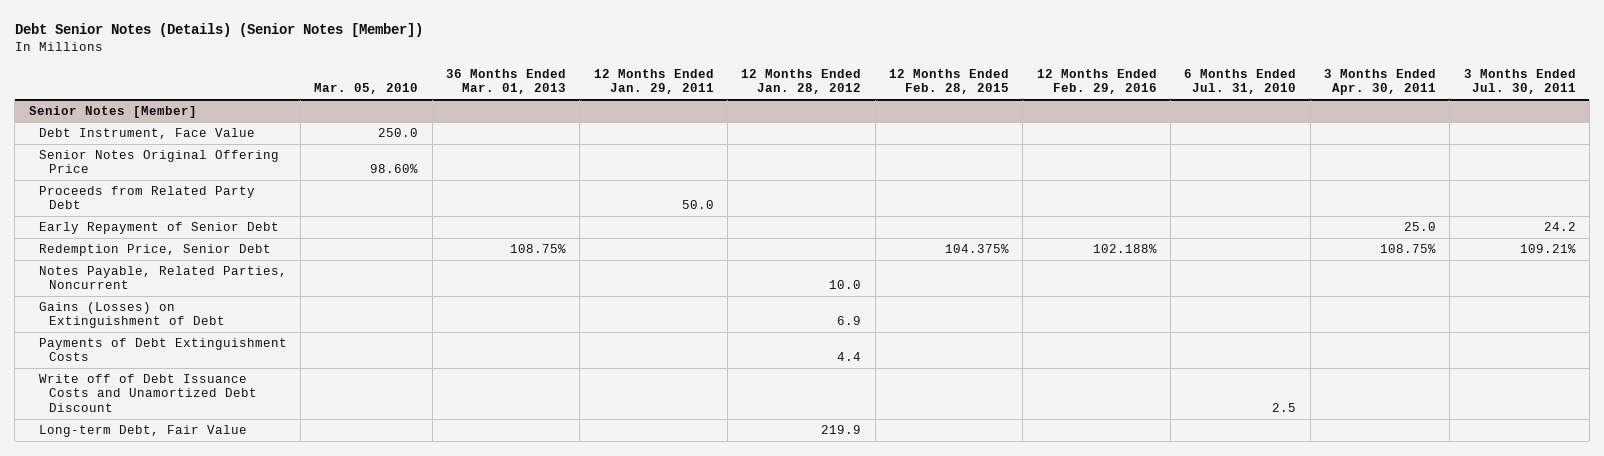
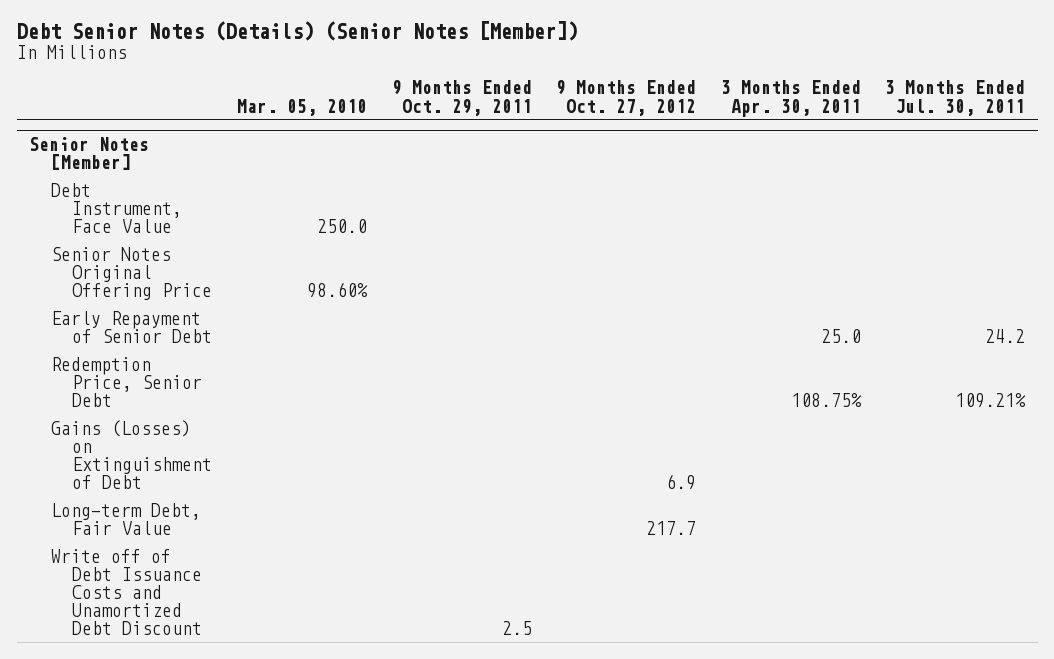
[446,68,567,95] 36 Months Ended Mar. 01, 2013 -> none
[593,68,714,95] 12 Months Ended Jan. 29, 2011 -> none
[741,68,862,95] 12 Months Ended Jan. 28, 2012 -> none
[888,68,1009,95] 12 Months Ended Feb. 28, 2015 -> none
[1036,68,1157,95] 12 Months Ended Feb. 29, 2016 -> none
[1184,68,1297,95] 6 Months Ended Jul. 31, 2010 -> none
none -> [391,80,532,116] 9 Months Ended Oct. 29, 2011
none -> [556,80,697,116] 9 Months Ended Oct. 27, 2012
[38,185,255,210] Proceeds from Related Party Debt -> none
[38,265,287,290] Notes Payable, Related Parties, Noncurrent -> none
[38,337,287,362] Payments of Debt Extinguishment Costs -> none
[38,373,258,412] Write off of Debt Issuance Costs and Unamortized Debt Discount -> [50,548,203,636] Write off of Debt Issuance Costs and Unamortized Debt Discount

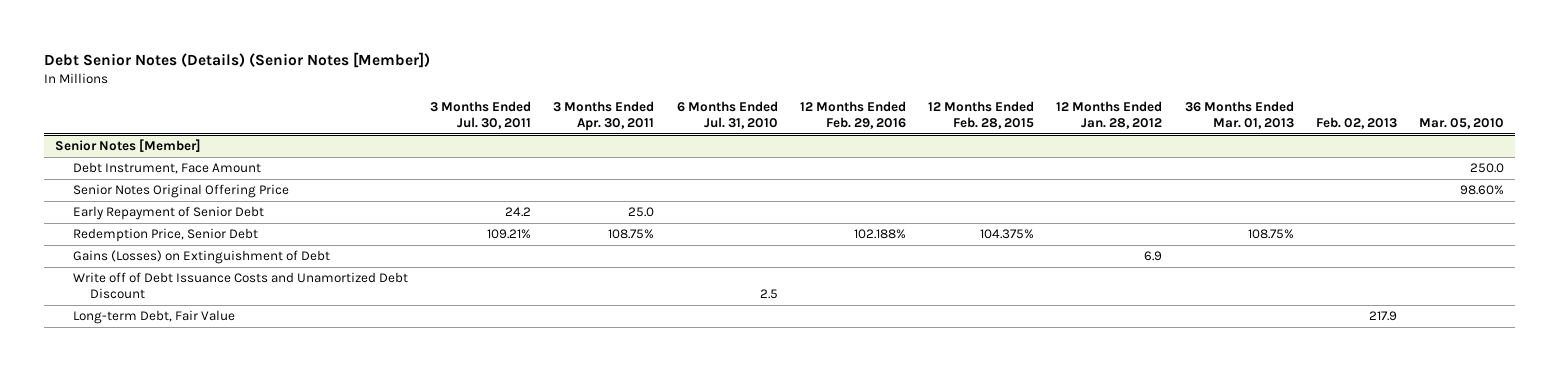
[391,80,532,116] 9 Months Ended Oct. 29, 2011 -> none
[556,80,697,116] 9 Months Ended Oct. 27, 2012 -> none
none -> [676,100,778,130] 6 Months Ended Jul. 31, 2010
none -> [799,100,906,130] 12 Months Ended Feb. 29, 2016
none -> [928,100,1035,130] 12 Months Ended Feb. 28, 2015
none -> [1056,100,1163,130] 12 Months Ended Jan. 28, 2012
none -> [1184,100,1294,130] 36 Months Ended Mar. 01, 2013
none -> [1315,117,1397,130] Feb. 02, 2013
[50,182,183,233] Debt Instrument, Face Value -> [72,161,261,174] Debt Instrument, Face Amount
[50,502,201,535] Long-term Debt, Fair Value -> [72,309,235,324] Long-term Debt, Fair Value

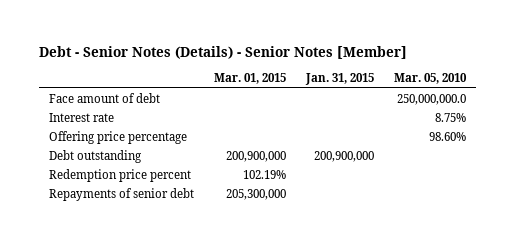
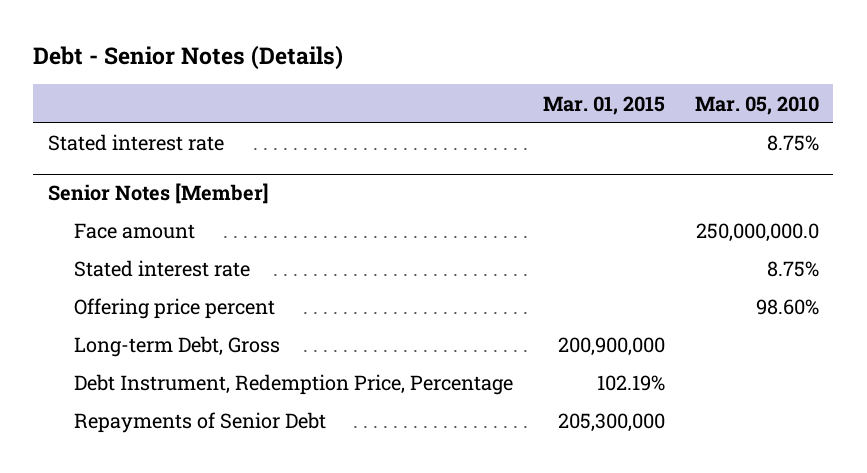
[39,46,408,60] Debt - Senior Notes (Details) - Senior Notes [Member] -> [33,45,344,71] Debt - Senior Notes (Details)
[304,73,374,86] Jan. 31, 2015 -> none
[49,92,161,103] Face amount of debt -> none
[49,130,188,144] Offering price percentage -> none
[49,149,143,163] Debt outstanding -> none
[49,168,192,182] Redemption price percent -> none
[49,187,195,201] Repayments of senior debt -> none
[49,112,115,122] Interest rate -> [48,134,225,152] Stated interest rate
none -> [48,183,270,205] Senior Notes [Member]
none -> [74,223,196,240] Face amount
none -> [74,260,251,278] Stated interest rate
none -> [74,298,276,320] Offering price percent
none -> [74,336,281,358] Long-term Debt, Gross
none -> [74,374,514,396] Debt Instrument, Redemption Price, Percentage
none -> [74,412,327,434] Repayments of Senior Debt

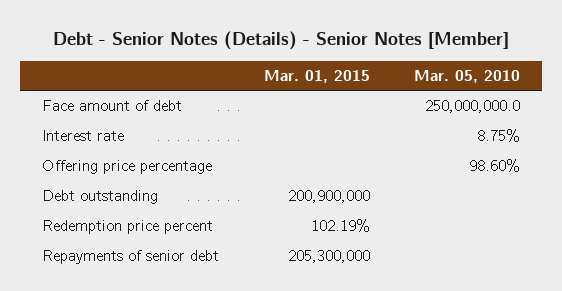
[33,45,344,71] Debt - Senior Notes (Details) -> [53,30,510,50] Debt - Senior Notes (Details) - Senior Notes [Member]
[48,183,270,205] Senior Notes [Member] -> none
[74,223,196,240] Face amount -> none
[74,260,251,278] Stated interest rate -> none
[74,298,276,320] Offering price percent -> none
[74,336,281,358] Long-term Debt, Gross -> none
[74,374,514,396] Debt Instrument, Redemption Price, Percentage -> none
[74,412,327,434] Repayments of Senior Debt -> none
none -> [42,100,183,112] Face amount of debt
[48,134,225,152] Stated interest rate -> [42,130,125,142] Interest rate
none -> [42,160,213,175] Offering price percentage
none -> [42,190,159,205] Debt outstanding
none -> [42,220,214,235] Redemption price percent
none -> [42,250,220,265] Repayments of senior debt

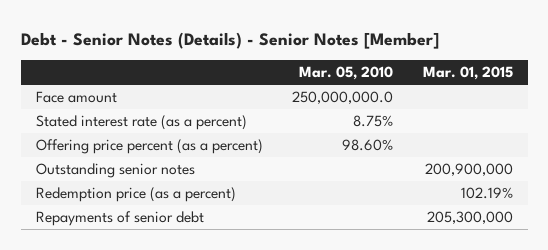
[42,100,183,112] Face amount of debt -> [35,91,117,104] Face amount
[42,130,125,142] Interest rate -> [35,115,247,131] Stated interest rate (as a percent)
[42,160,213,175] Offering price percentage -> [35,139,263,155] Offering price percent (as a percent)
[42,190,159,205] Debt outstanding -> [35,163,195,179] Outstanding senior notes
[42,220,214,235] Redemption price percent -> [35,187,236,203] Redemption price (as a percent)

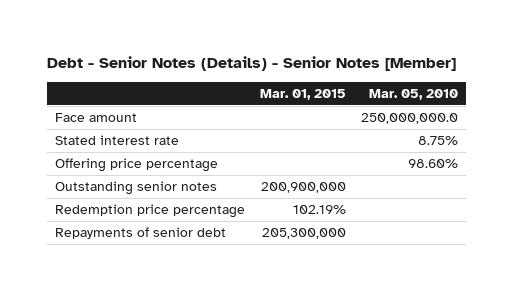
[35,115,247,131] Stated interest rate (as a percent) -> [54,135,179,146] Stated interest rate
[35,139,263,155] Offering price percent (as a percent) -> [54,158,218,173] Offering price percentage
[35,187,236,203] Redemption price (as a percent) -> [54,204,245,219] Redemption price percentage

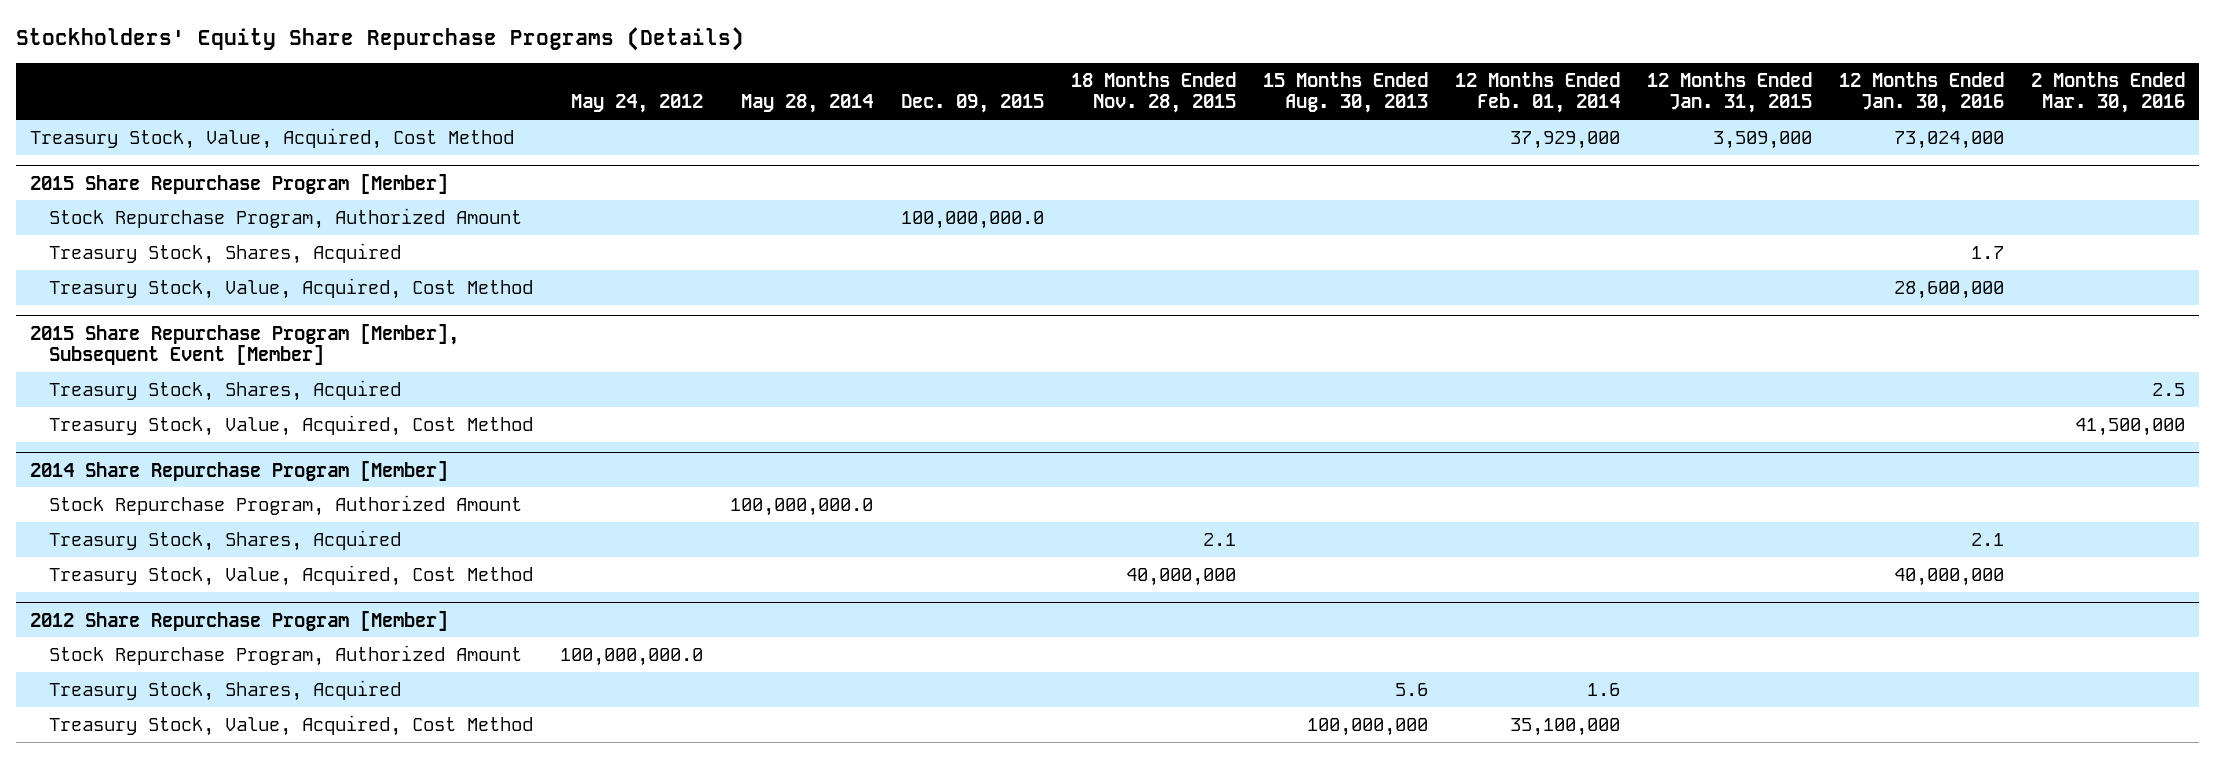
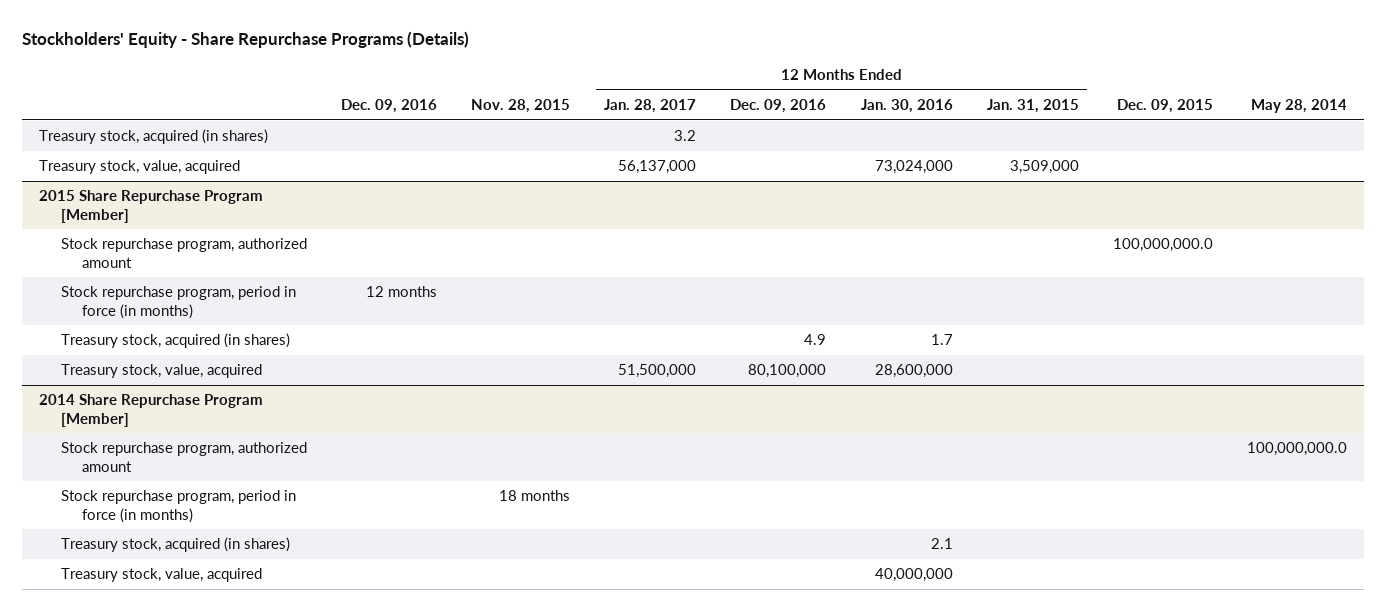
[16,26,745,51] Stockholders' Equity Share Repurchase Programs (Details) -> [21,31,469,49] Stockholders' Equity - Share Repurchase Programs (Details)
[571,94,704,114] May 24, 2012 -> none
[1070,71,1236,114] 18 Months Ended Nov. 28, 2015 -> none
[1262,71,1428,114] 15 Months Ended Aug. 30, 2013 -> none
[1454,71,1620,114] 12 Months Ended Feb. 01, 2014 -> none
[2031,71,2186,114] 2 Months Ended Mar. 30, 2016 -> none
none -> [340,98,437,113] Dec. 09, 2016
none -> [471,98,571,113] Nov. 28, 2015
none -> [604,98,697,113] Jan. 28, 2017
none -> [730,98,827,113] Dec. 09, 2016
none -> [39,129,269,145] Treasury stock, acquired (in shares)
[29,127,514,149] Treasury Stock, Value, Acquired, Cost Method -> [39,160,241,175] Treasury stock, value, acquired
[29,323,459,366] 2015 Share Repurchase Program [Member], Subsequent Event [Member] -> none
[49,379,402,401] Treasury Stock, Shares, Acquired -> none
[49,414,534,436] Treasury Stock, Value, Acquired, Cost Method -> none
[49,207,523,229] Stock Repurchase Program, Authorized Amount -> [60,238,307,268] Stock repurchase program, authorized amount
none -> [60,286,296,319] Stock repurchase program, period in force (in months)
[49,242,402,264] Treasury Stock, Shares, Acquired -> [60,333,290,349] Treasury stock, acquired (in shares)
[49,277,534,299] Treasury Stock, Value, Acquired, Cost Method -> [60,364,262,379] Treasury stock, value, acquired
[29,610,448,631] 2012 Share Repurchase Program [Member] -> none
[49,644,523,666] Stock Repurchase Program, Authorized Amount -> none
[49,679,402,701] Treasury Stock, Shares, Acquired -> none
[49,714,534,736] Treasury Stock, Value, Acquired, Cost Method -> none
[49,494,523,516] Stock Repurchase Program, Authorized Amount -> [60,442,307,472] Stock repurchase program, authorized amount
none -> [60,490,296,523] Stock repurchase program, period in force (in months)
[49,529,402,551] Treasury Stock, Shares, Acquired -> [60,537,290,553] Treasury stock, acquired (in shares)
[49,564,534,586] Treasury Stock, Value, Acquired, Cost Method -> [60,568,262,583] Treasury stock, value, acquired

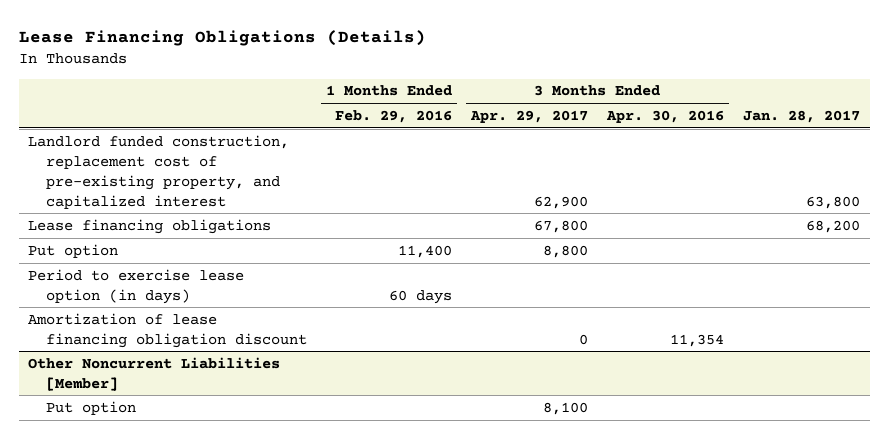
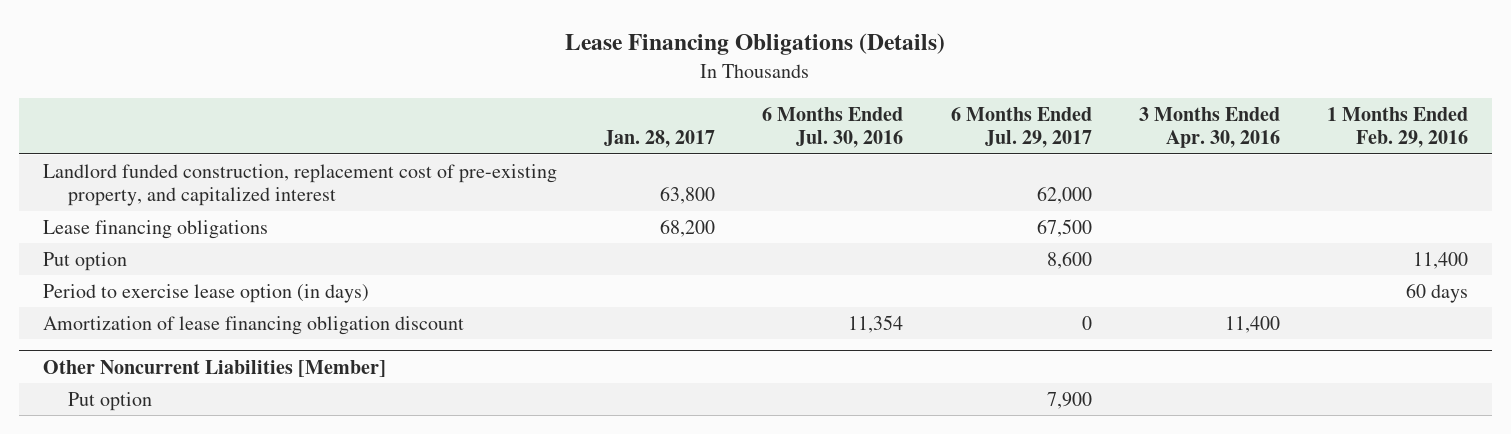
[469,109,588,123] Apr. 29, 2017 -> none
none -> [762,106,904,149] 6 Months Ended Jul. 30, 2016
none -> [950,106,1092,149] 6 Months Ended Jul. 29, 2017
[670,333,725,347] 11,354 -> [1224,315,1280,333] 11,400

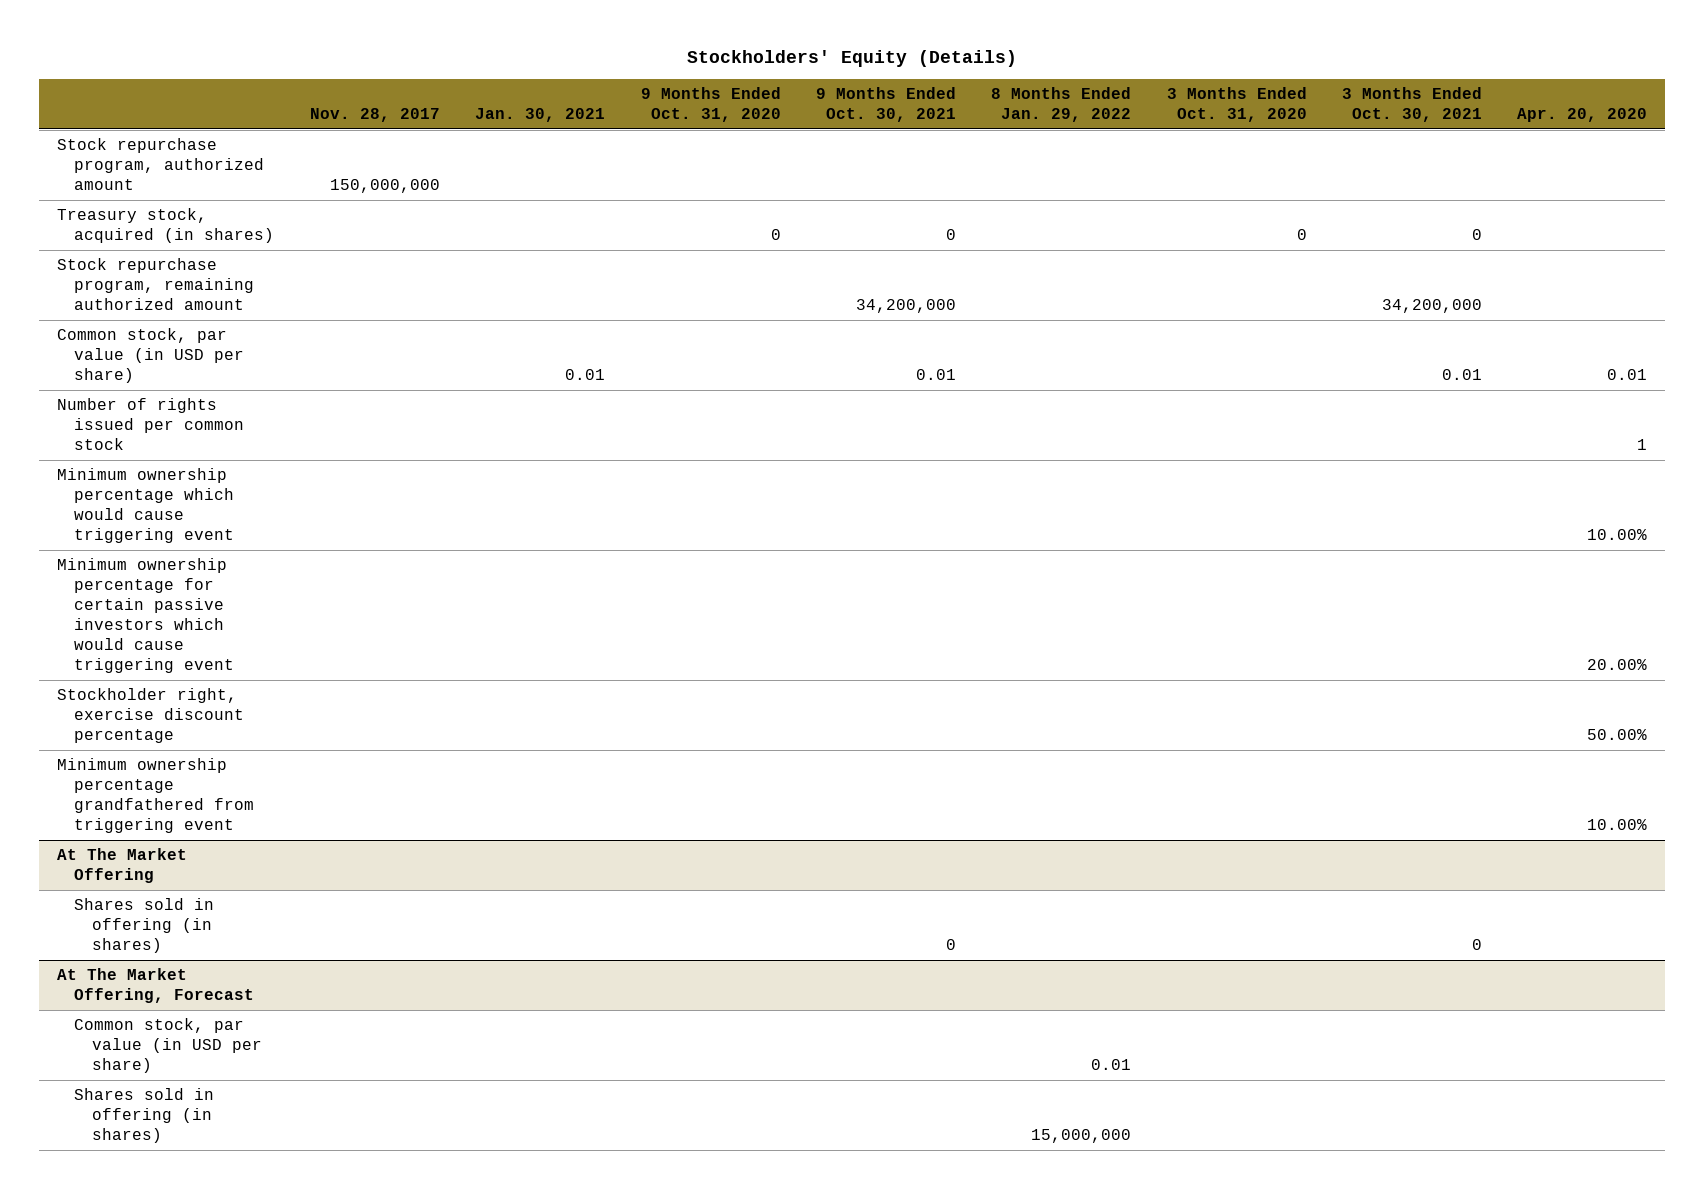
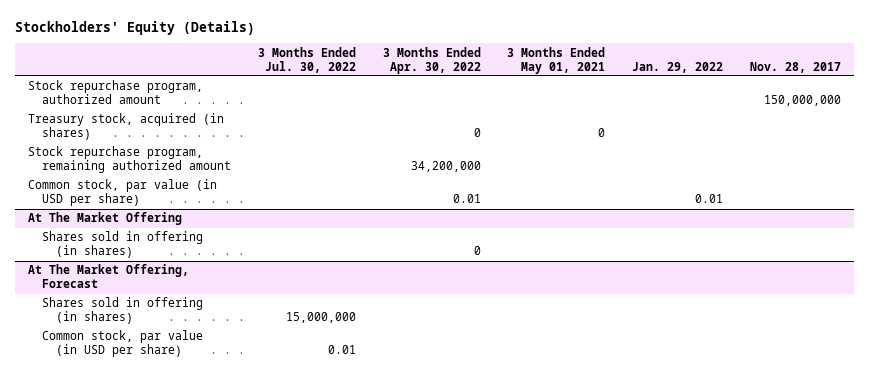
[475,108,606,123] Jan. 30, 2021 -> none
[640,87,781,123] 9 Months Ended Oct. 31, 2020 -> none
[815,87,956,123] 9 Months Ended Oct. 30, 2021 -> none
[991,87,1132,123] 8 Months Ended Jan. 29, 2022 -> none
[1166,87,1307,123] 3 Months Ended Oct. 31, 2020 -> none
[1342,87,1483,123] 3 Months Ended Oct. 30, 2021 -> none
[1517,108,1648,123] Apr. 20, 2020 -> none
none -> [257,46,356,73] 3 Months Ended Jul. 30, 2022
none -> [382,46,481,74] 3 Months Ended Apr. 30, 2022
none -> [507,46,606,74] 3 Months Ended May 01, 2021
none -> [632,61,724,73] Jan. 29, 2022
[56,398,245,451] Number of rights issued per common stock -> none
[56,468,235,544] Minimum ownership percentage which would cause triggering event -> none
[56,558,235,674] Minimum ownership percentage for certain passive investors which would cause triggering event -> none
[56,688,245,744] Stockholder right, exercise discount percentage -> none
[56,758,255,834] Minimum ownership percentage grandfathered from triggering event -> none
[74,1018,263,1074] Common stock, par value (in USD per share) -> [42,330,204,358] Common stock, par value (in USD per share)

